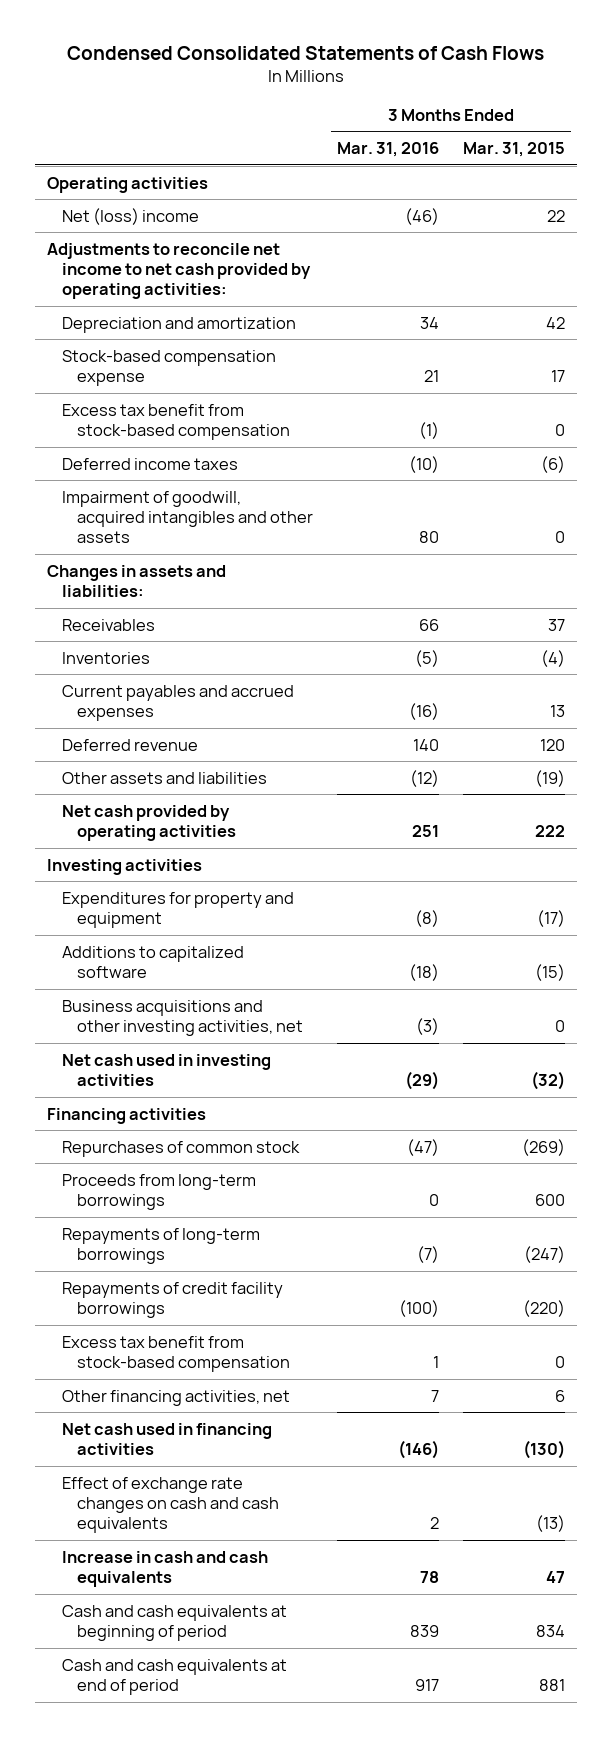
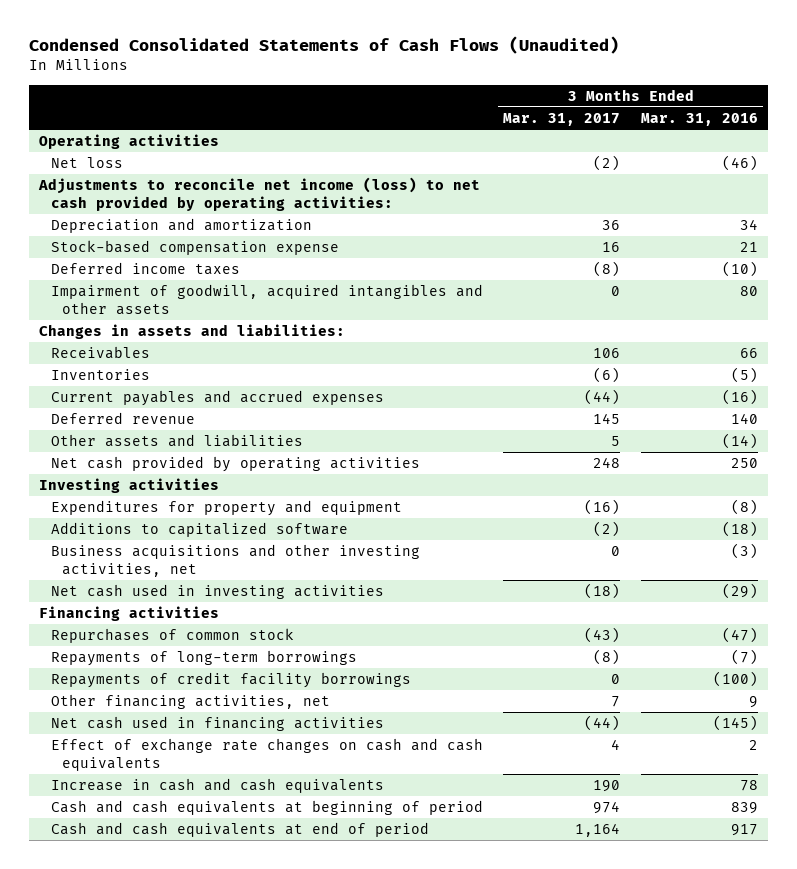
[67,46,545,61] Condensed Consolidated Statements of Cash Flows -> [29,36,620,55] Condensed Consolidated Statements of Cash Flows (Unaudited)
[463,142,566,158] Mar. 31, 2015 -> none
none -> [503,112,621,126] Mar. 31, 2017
[61,207,199,225] Net (loss) income -> [50,157,123,169] Net loss
[46,242,311,300] Adjustments to reconcile net income to net cash provided by operating activities: -> [38,177,481,212] Adjustments to reconcile net income (loss) to net cash provided by operating activities:
[61,403,291,440] Excess tax benefit from stock-based compensation -> none
[410,769,440,787] (12) -> [721,433,758,450] (14)
[412,824,440,837] 251 -> [730,458,758,469] 250
[61,1173,256,1210] Proceeds from long-term borrowings -> none
[61,1335,291,1372] Excess tax benefit from stock-based compensation -> none
[431,1389,440,1402] 7 -> [748,696,758,709] 9
[398,1439,440,1459] (146) -> [712,715,758,732] (145)

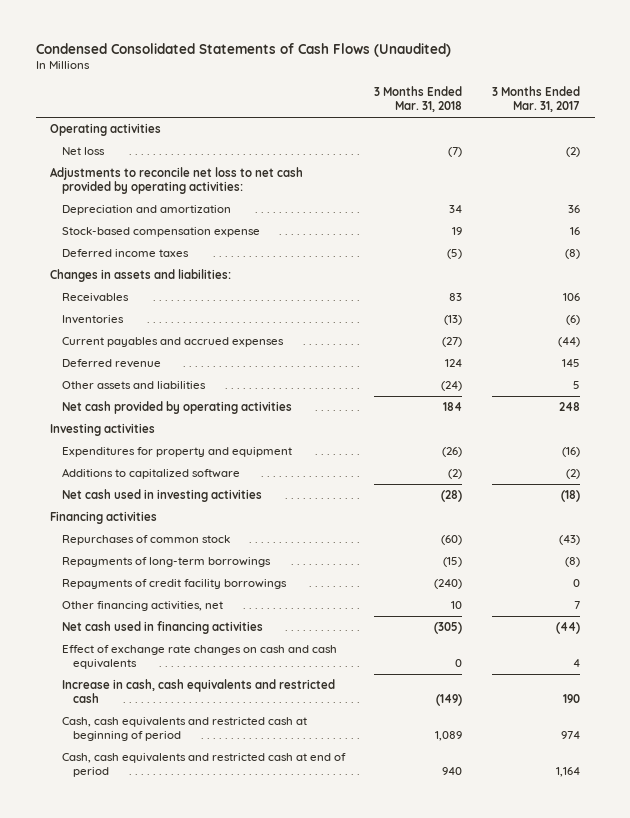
[640,112,758,126] Mar. 31, 2016 -> none
none -> [374,86,463,112] 3 Months Ended Mar. 31, 2018
[38,177,481,212] Adjustments to reconcile net income (loss) to net cash provided by operating activities: -> [50,167,304,195] Adjustments to reconcile net loss to net cash provided by operating activities:
[50,284,483,316] Impairment of goodwill, acquired intangibles and other assets -> none
[50,544,420,578] Business acquisitions and other investing activities, net -> none
[50,778,384,794] Increase in cash and cash equivalents -> [61,679,335,704] Increase in cash, cash equivalents and restricted cash
[50,800,483,816] Cash and cash equivalents at beginning of period -> [61,717,307,742] Cash, cash equivalents and restricted cash at beginning of period
[50,822,429,838] Cash and cash equivalents at end of period -> [61,753,346,778] Cash, cash equivalents and restricted cash at end of period

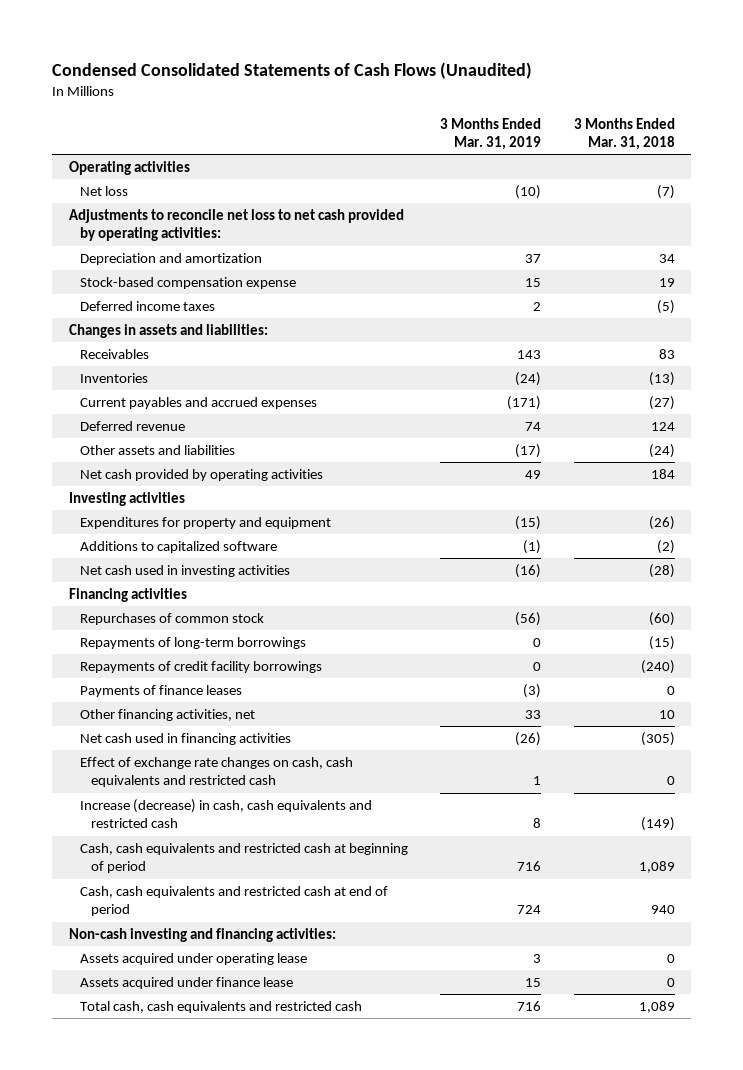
[491,86,580,112] 3 Months Ended Mar. 31, 2017 -> none
none -> [440,117,542,150] 3 Months Ended Mar. 31, 2019
none -> [79,684,242,697] Payments of finance leases
[61,645,337,670] Effect of exchange rate changes on cash and cash equivalents -> [79,756,353,788] Effect of exchange rate changes on cash, cash equivalents and restricted cash
[61,679,335,704] Increase in cash, cash equivalents and restricted cash -> [79,798,372,829] Increase (decrease) in cash, cash equivalents and restricted cash
none -> [68,927,336,942] Non-cash investing and financing activities:
none -> [79,952,307,965] Assets acquired under operating lease
none -> [79,976,293,989] Assets acquired under finance lease
none -> [79,1000,362,1013] Total cash, cash equivalents and restricted cash

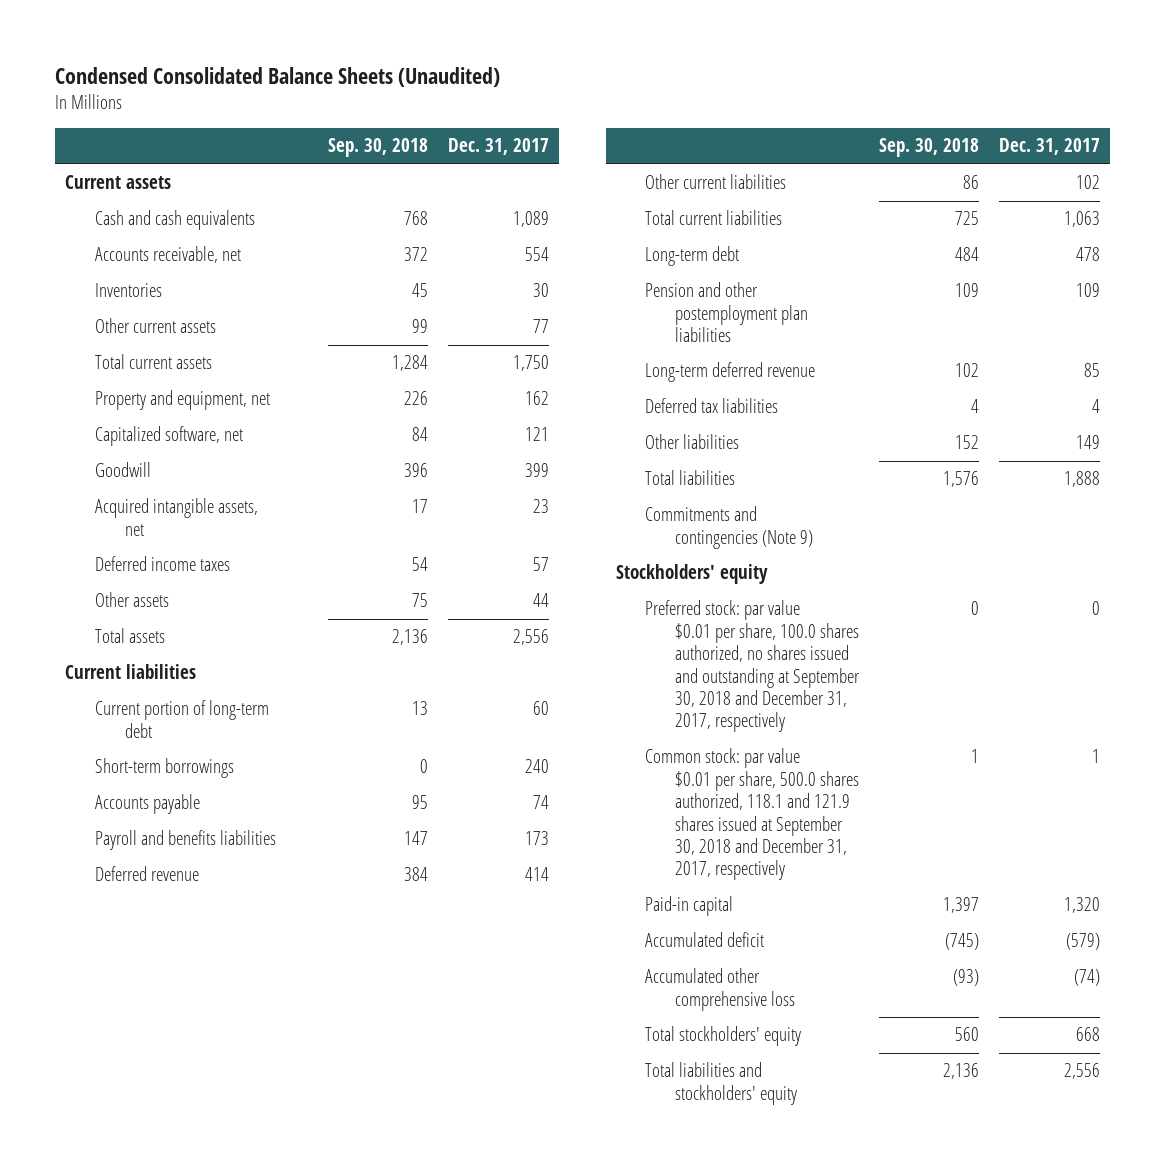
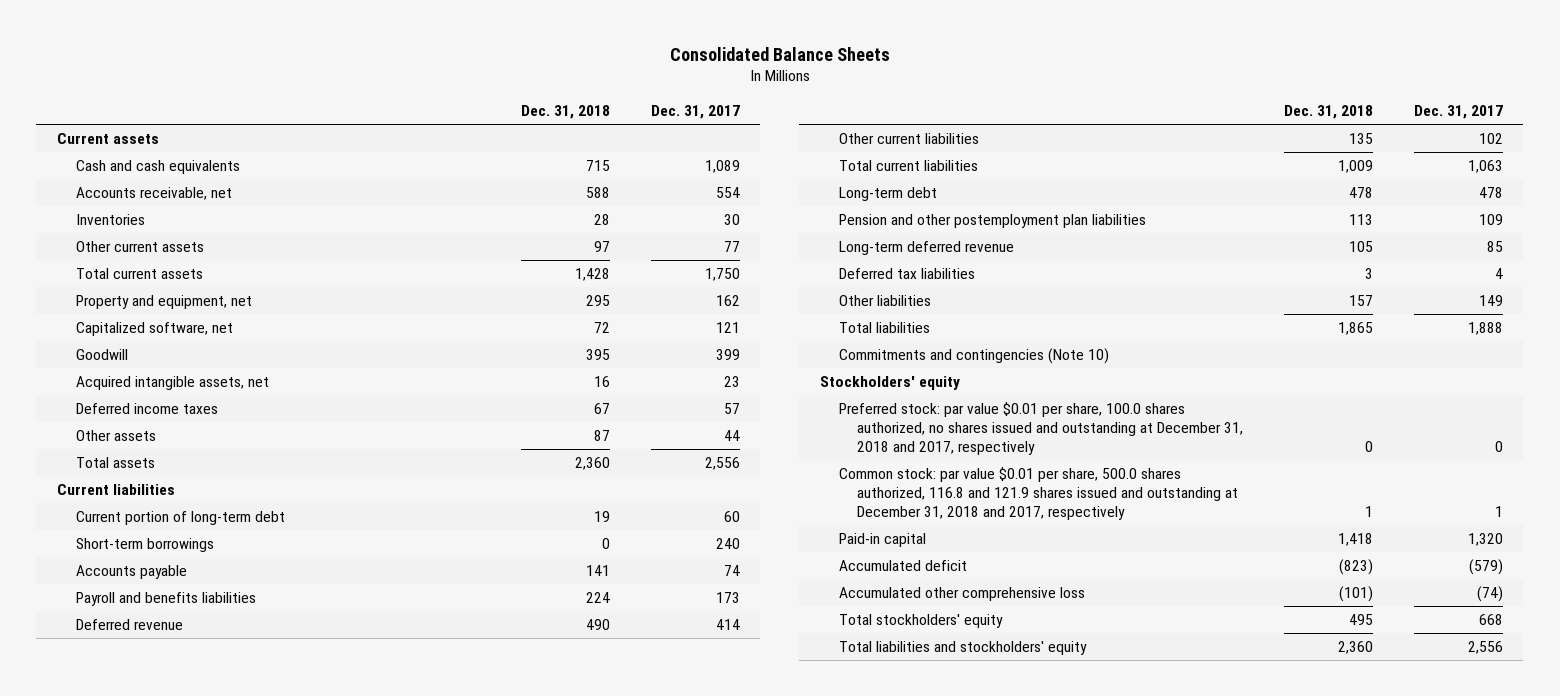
[55,67,501,88] Condensed Consolidated Balance Sheets (Unaudited) -> [669,46,890,61] Consolidated Balance Sheets
[328,138,429,158] Sep. 30, 2018 -> none
none -> [521,105,611,120] Dec. 31, 2018
[645,506,813,549] Commitments and contingencies (Note 9) -> [838,348,1109,365] Commitments and contingencies (Note 10)
[645,600,860,733] Preferred stock: par value $0.01 per share, 100.0 shares authorized, no shares issued and outstanding at September 30, 2018 and December 31, 2017, respectively -> [838,402,1244,455] Preferred stock: par value $0.01 per share, 100.0 shares authorized, no shares issued and outstanding at December 31, 2018 and 2017, respectively
[645,748,859,881] Common stock: par value $0.01 per share, 500.0 shares authorized, 118.1 and 121.9 shares issued at September 30, 2018 and December 31, 2017, respectively -> [838,467,1239,520] Common stock: par value $0.01 per share, 500.0 shares authorized, 116.8 and 121.9 shares issued and outstanding at December 31, 2018 and 2017, respectively

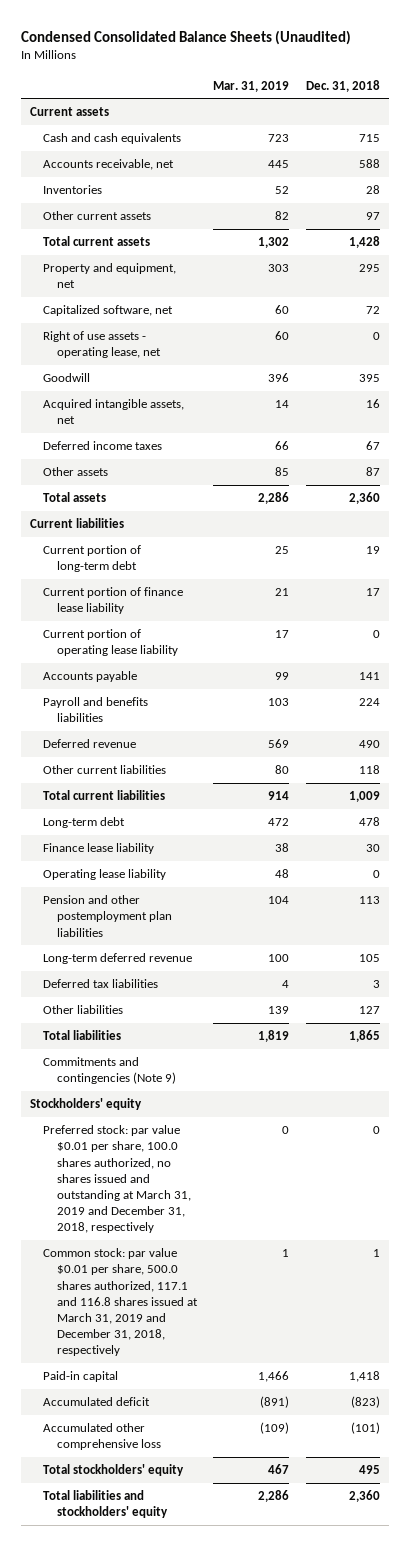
[669,46,890,61] Consolidated Balance Sheets -> [21,29,352,45] Condensed Consolidated Balance Sheets (Unaudited)
[651,105,741,120] Dec. 31, 2017 -> none
none -> [213,80,290,92] Mar. 31, 2019
none -> [43,331,161,359] Right of use assets - operating lease, net
[75,538,214,553] Short-term borrowings -> none
none -> [43,587,184,615] Current portion of finance lease liability
none -> [43,629,178,657] Current portion of operating lease liability
[1349,133,1374,145] 135 -> [359,765,381,775] 118
none -> [43,843,155,855] Finance lease liability
none -> [43,869,167,881] Operating lease liability
[1349,295,1374,307] 157 -> [359,1006,381,1015] 127
[838,348,1109,365] Commitments and contingencies (Note 10) -> [43,1057,176,1085] Commitments and contingencies (Note 9)
[838,402,1244,455] Preferred stock: par value $0.01 per share, 100.0 shares authorized, no shares issued and outstanding at December 31, 2018 and 2017, respectively -> [43,1125,191,1234] Preferred stock: par value $0.01 per share, 100.0 shares authorized, no shares issued and outstanding at March 31, 2019 and December 31, 2018, respectively
[838,467,1239,520] Common stock: par value $0.01 per share, 500.0 shares authorized, 116.8 and 121.9 shares issued and outstanding at December 31, 2018 and 2017, respectively -> [43,1248,198,1357] Common stock: par value $0.01 per share, 500.0 shares authorized, 117.1 and 116.8 shares issued at March 31, 2019 and December 31, 2018, respectively

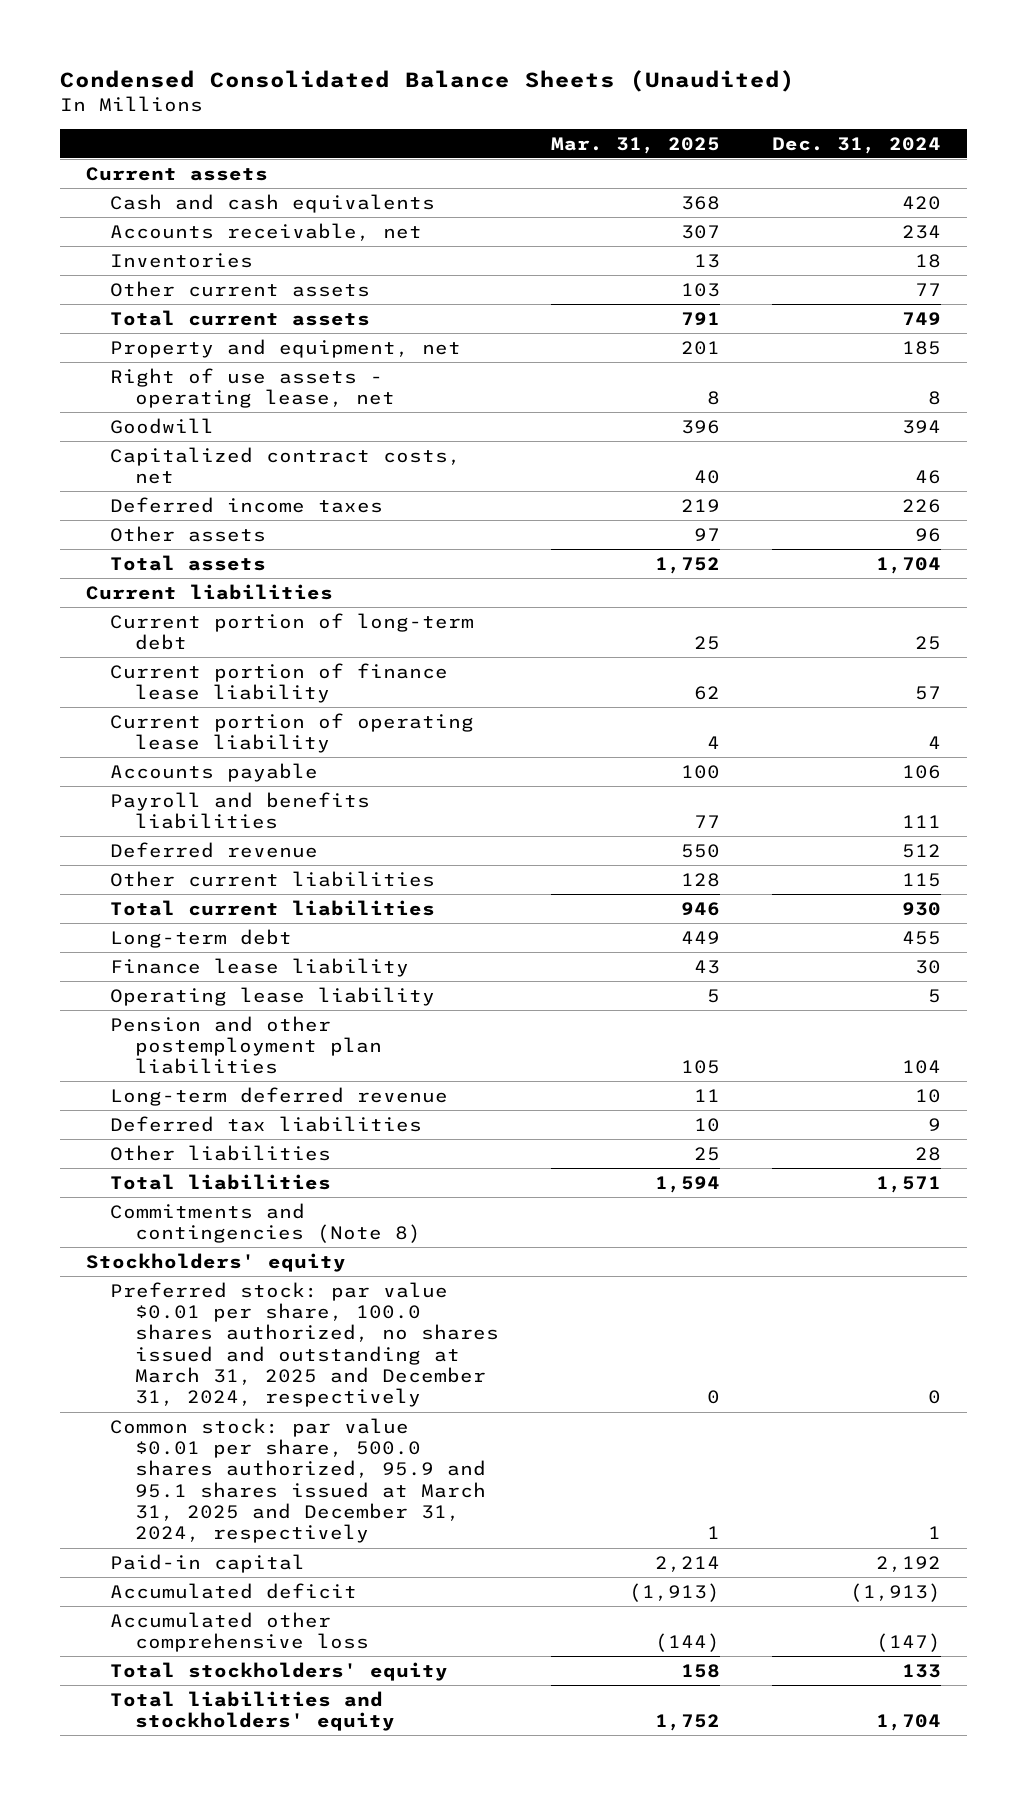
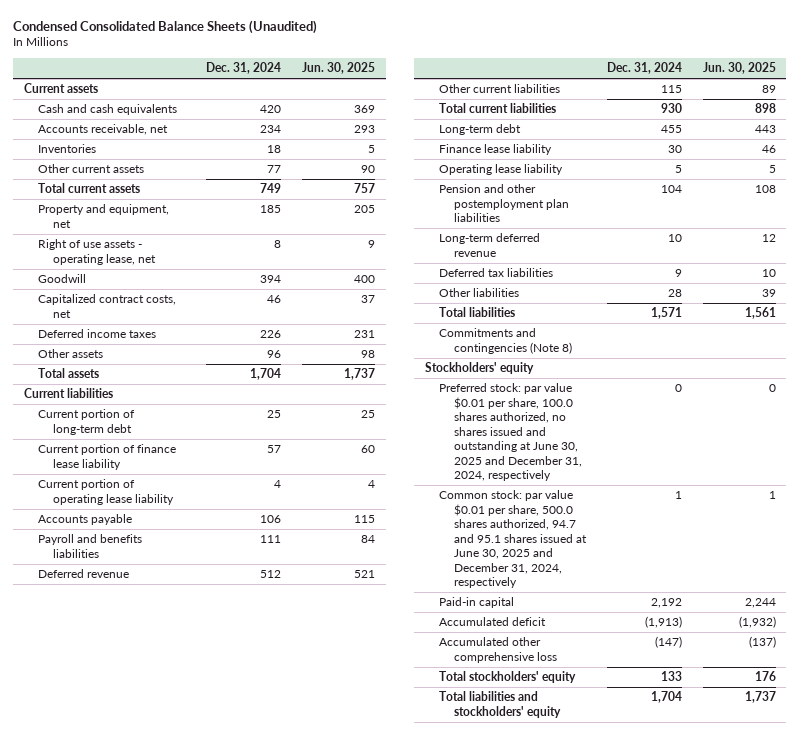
[550,136,720,154] Mar. 31, 2025 -> none
none -> [302,61,376,74] Jun. 30, 2025
[110,1281,499,1408] Preferred stock: par value $0.01 per share, 100.0 shares authorized, no shares issued and outstanding at March 31, 2025 and December 31, 2024, respectively -> [439,383,582,482] Preferred stock: par value $0.01 per share, 100.0 shares authorized, no shares issued and outstanding at June 30, 2025 and December 31, 2024, respectively
[110,1417,486,1544] Common stock: par value $0.01 per share, 500.0 shares authorized, 95.9 and 95.1 shares issued at March 31, 2025 and December 31, 2024, respectively -> [439,490,587,589] Common stock: par value $0.01 per share, 500.0 shares authorized, 94.7 and 95.1 shares issued at June 30, 2025 and December 31, 2024, respectively

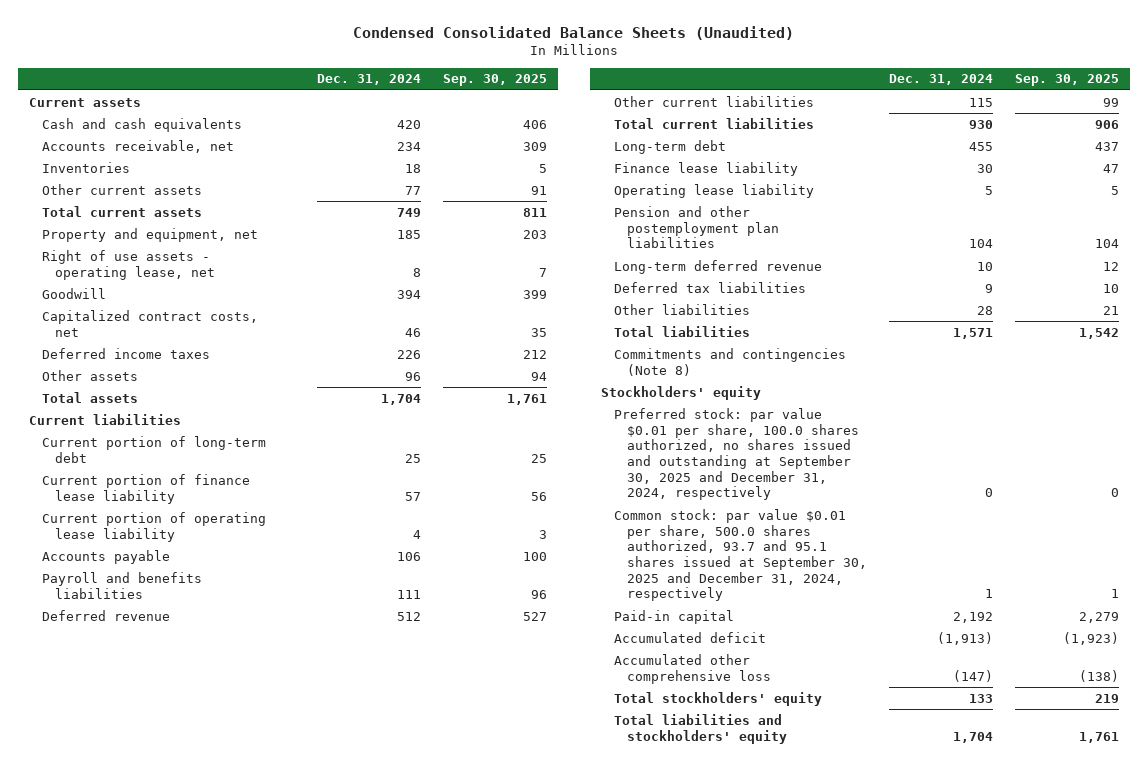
[302,61,376,74] Jun. 30, 2025 -> none
none -> [443,74,548,87] Sep. 30, 2025
[439,383,582,482] Preferred stock: par value $0.01 per share, 100.0 shares authorized, no shares issued and outstanding at June 30, 2025 and December 31, 2024, respectively -> [613,407,860,501] Preferred stock: par value $0.01 per share, 100.0 shares authorized, no shares issued and outstanding at September 30, 2025 and December 31, 2024, respectively
[439,490,587,589] Common stock: par value $0.01 per share, 500.0 shares authorized, 94.7 and 95.1 shares issued at June 30, 2025 and December 31, 2024, respectively -> [613,508,868,602] Common stock: par value $0.01 per share, 500.0 shares authorized, 93.7 and 95.1 shares issued at September 30, 2025 and December 31, 2024, respectively

